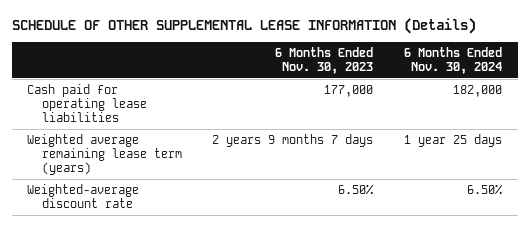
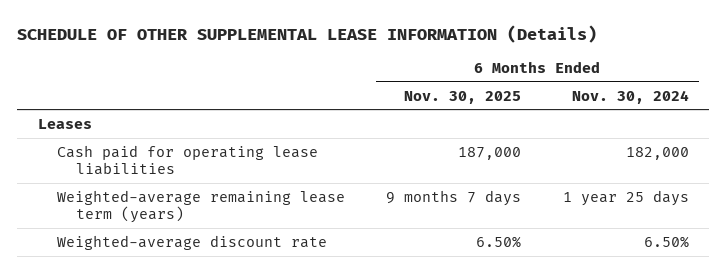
[275,47,374,74] 6 Months Ended Nov. 30, 2023 -> none
none -> [404,90,522,104] Nov. 30, 2025
none -> [37,118,92,129] Leases
[26,134,182,175] Weighted average remaining lease term (years) -> [57,189,346,223] Weighted-average remaining lease term (years)

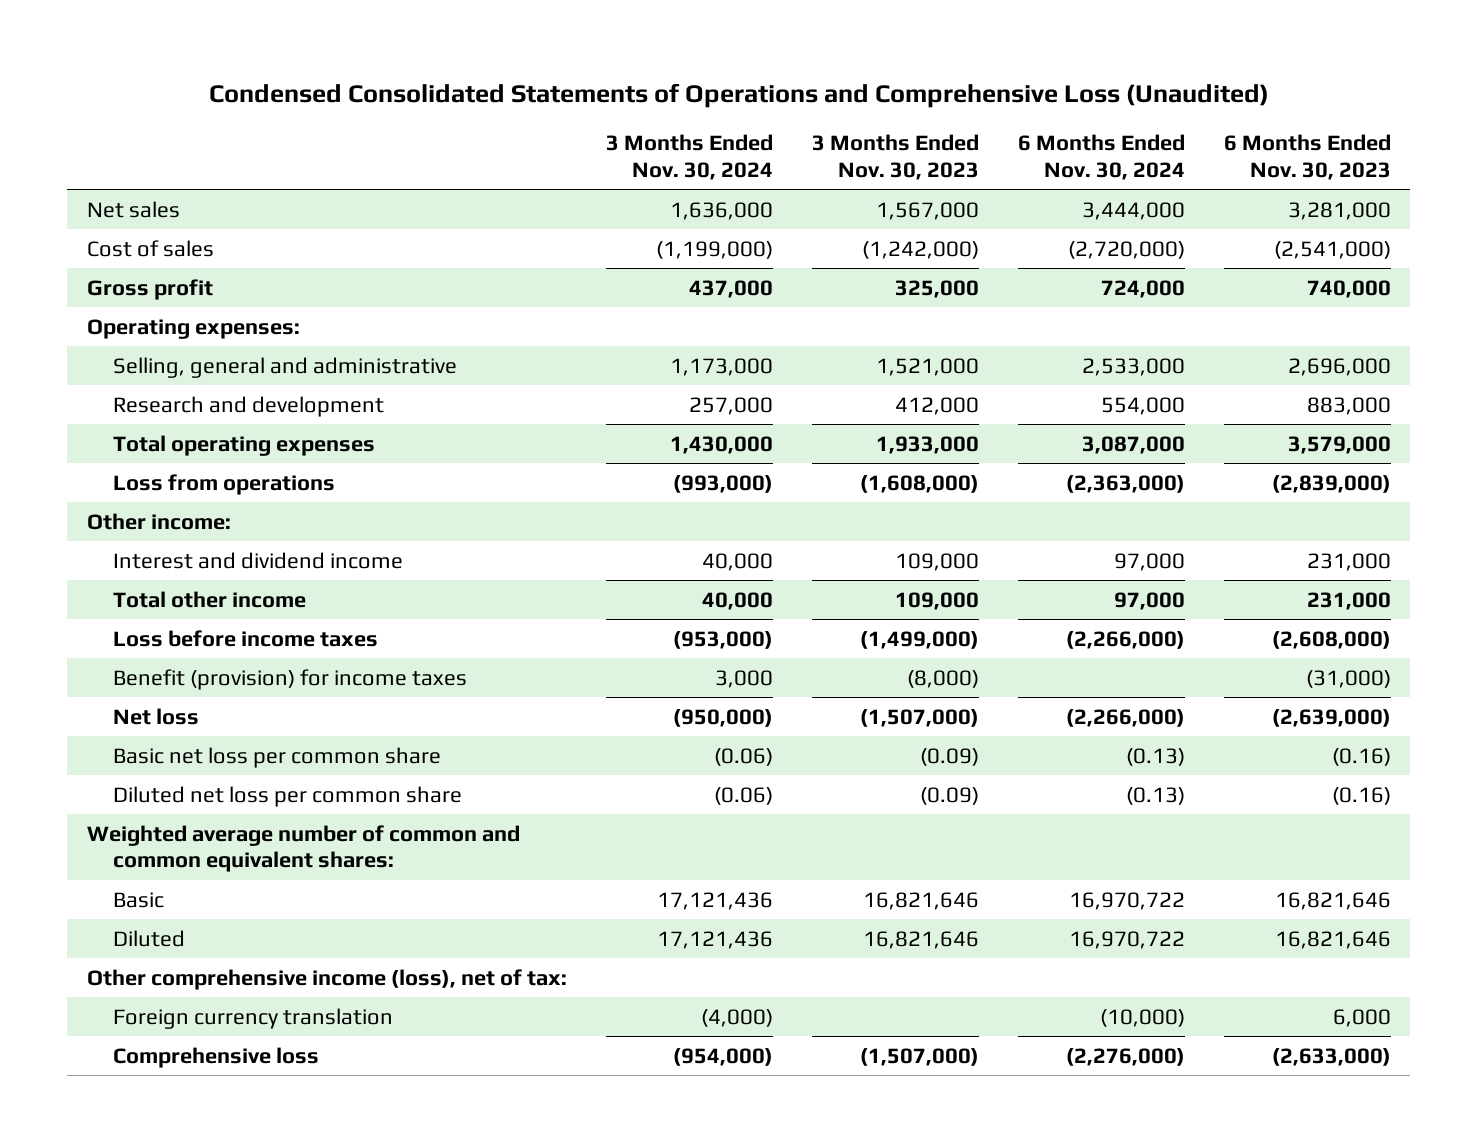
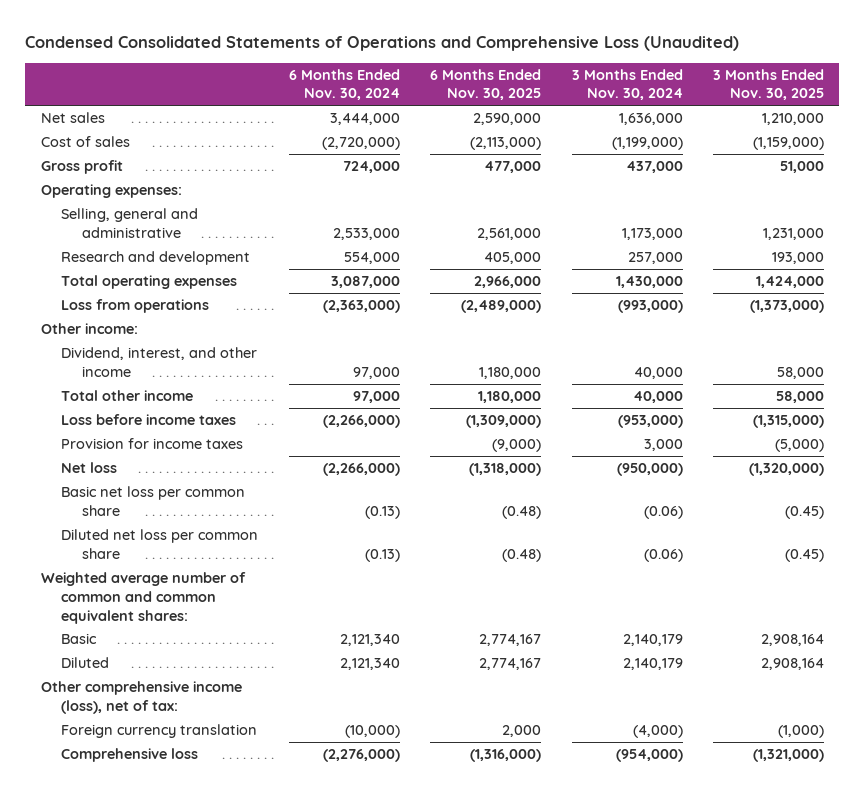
[811,134,979,180] 3 Months Ended Nov. 30, 2023 -> none
[1223,134,1391,180] 6 Months Ended Nov. 30, 2023 -> none
none -> [430,68,542,101] 6 Months Ended Nov. 30, 2025
none -> [713,68,825,101] 3 Months Ended Nov. 30, 2025
[113,551,404,569] Interest and dividend income -> [61,347,258,377] Dividend, interest, and other income
[113,668,468,690] Benefit (provision) for income taxes -> [61,438,244,450] Provision for income taxes
[656,891,773,910] 17,121,436 -> [622,634,683,647] 2,140,179
[1068,891,1185,910] 16,970,722 -> [339,634,400,647] 2,121,340
[656,930,773,949] 17,121,436 -> [622,658,683,671] 2,140,179
[1068,930,1185,949] 16,970,722 -> [339,658,400,671] 2,121,340

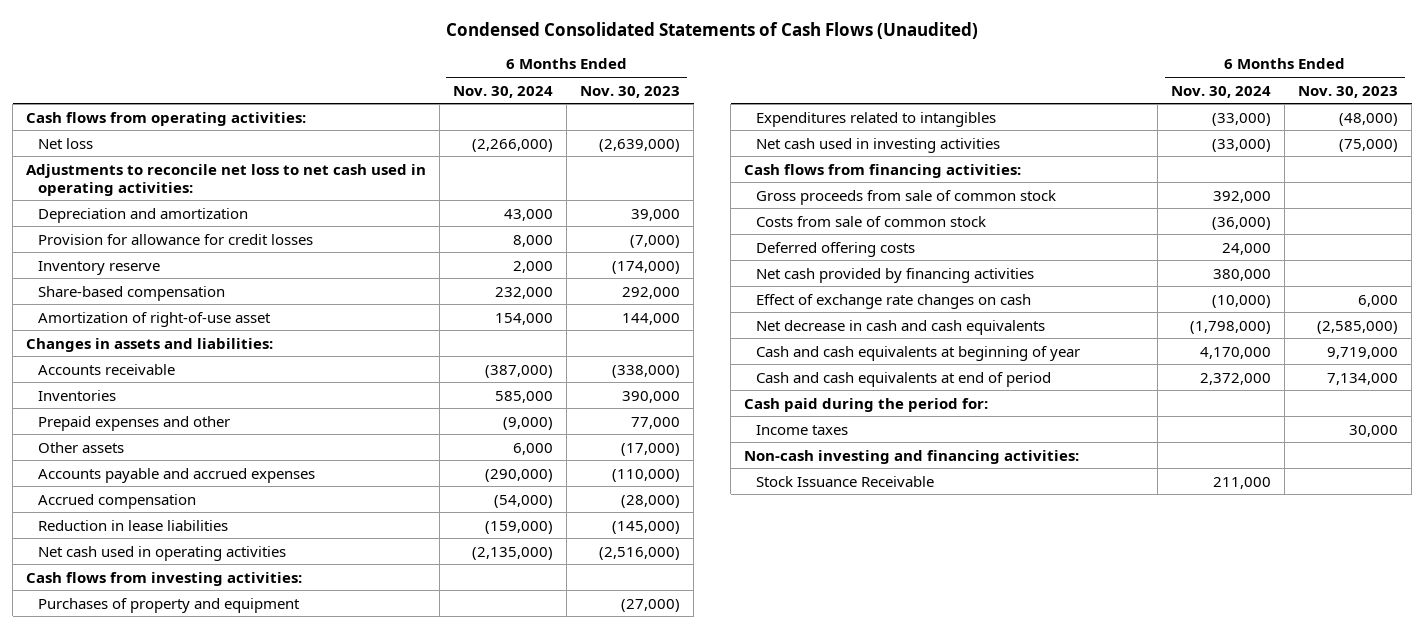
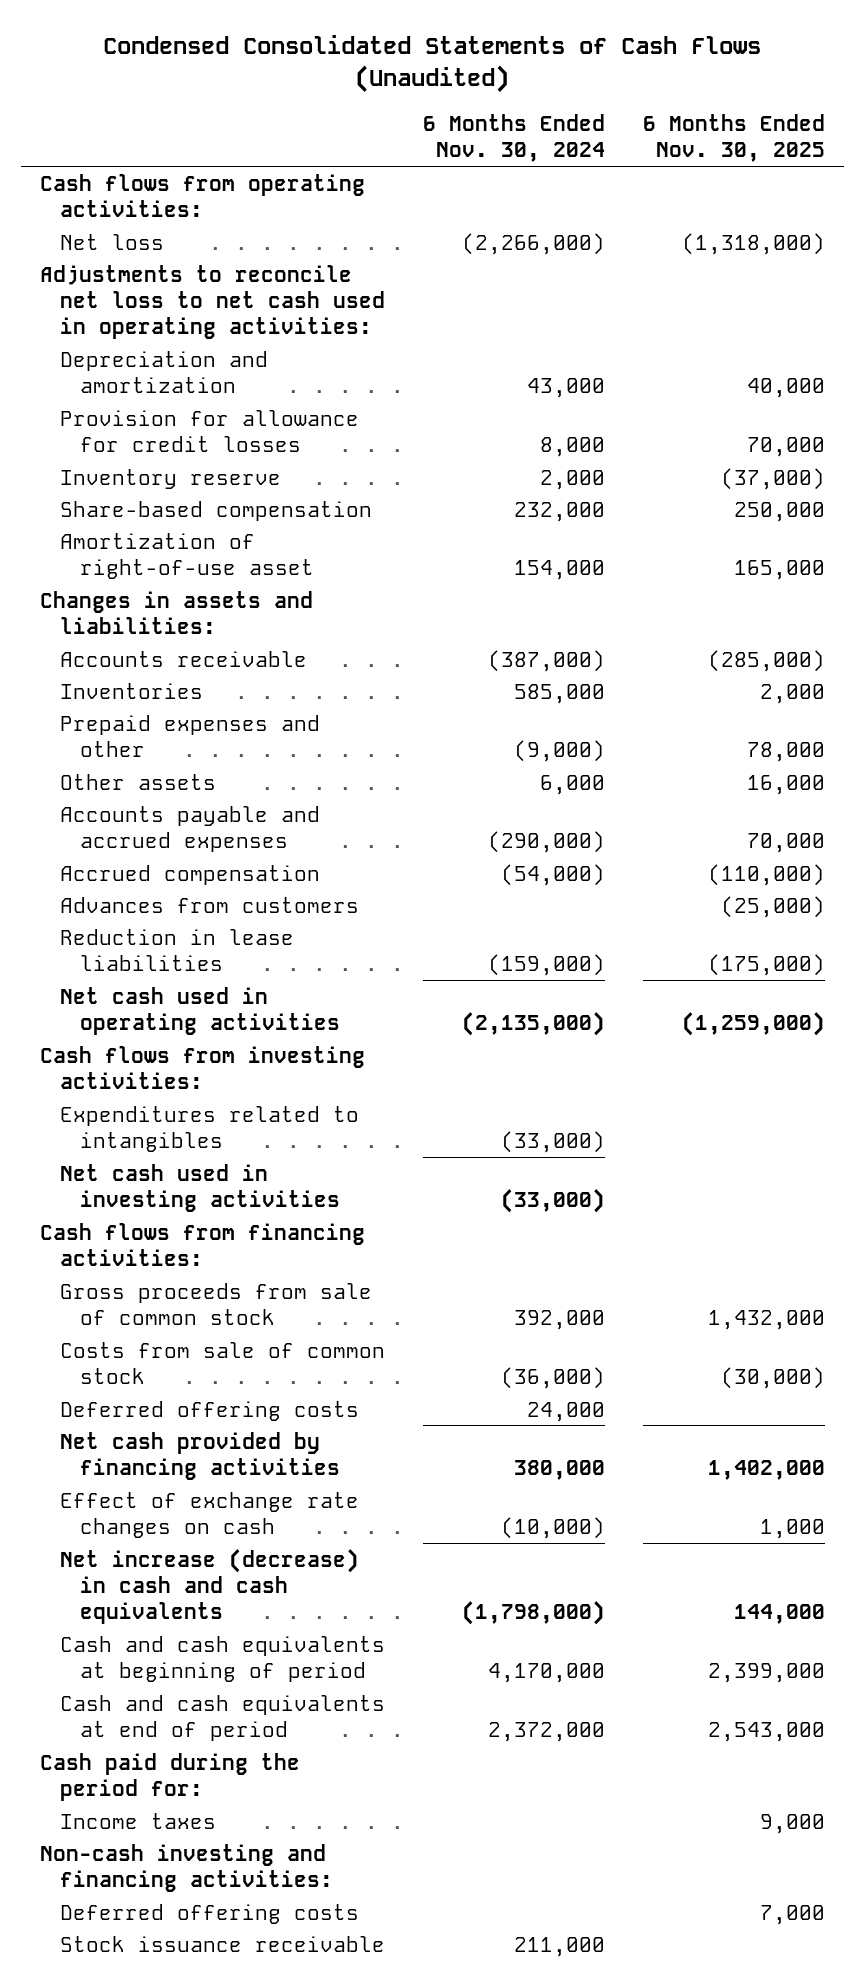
[580,85,681,98] Nov. 30, 2023 -> none
none -> [642,113,825,163] 6 Months Ended Nov. 30, 2025
none -> [59,896,359,913] Advances from customers
[38,597,301,613] Purchases of property and equipment -> none
[756,319,1046,335] Net decrease in cash and cash equivalents -> [59,1548,359,1625] Net increase (decrease) in cash and cash equivalents
[756,345,1081,361] Cash and cash equivalents at beginning of year -> [59,1635,385,1682] Cash and cash equivalents at beginning of period
none -> [59,1903,359,1924] Deferred offering costs
[756,475,935,487] Stock Issuance Receivable -> [59,1935,385,1952] Stock issuance receivable

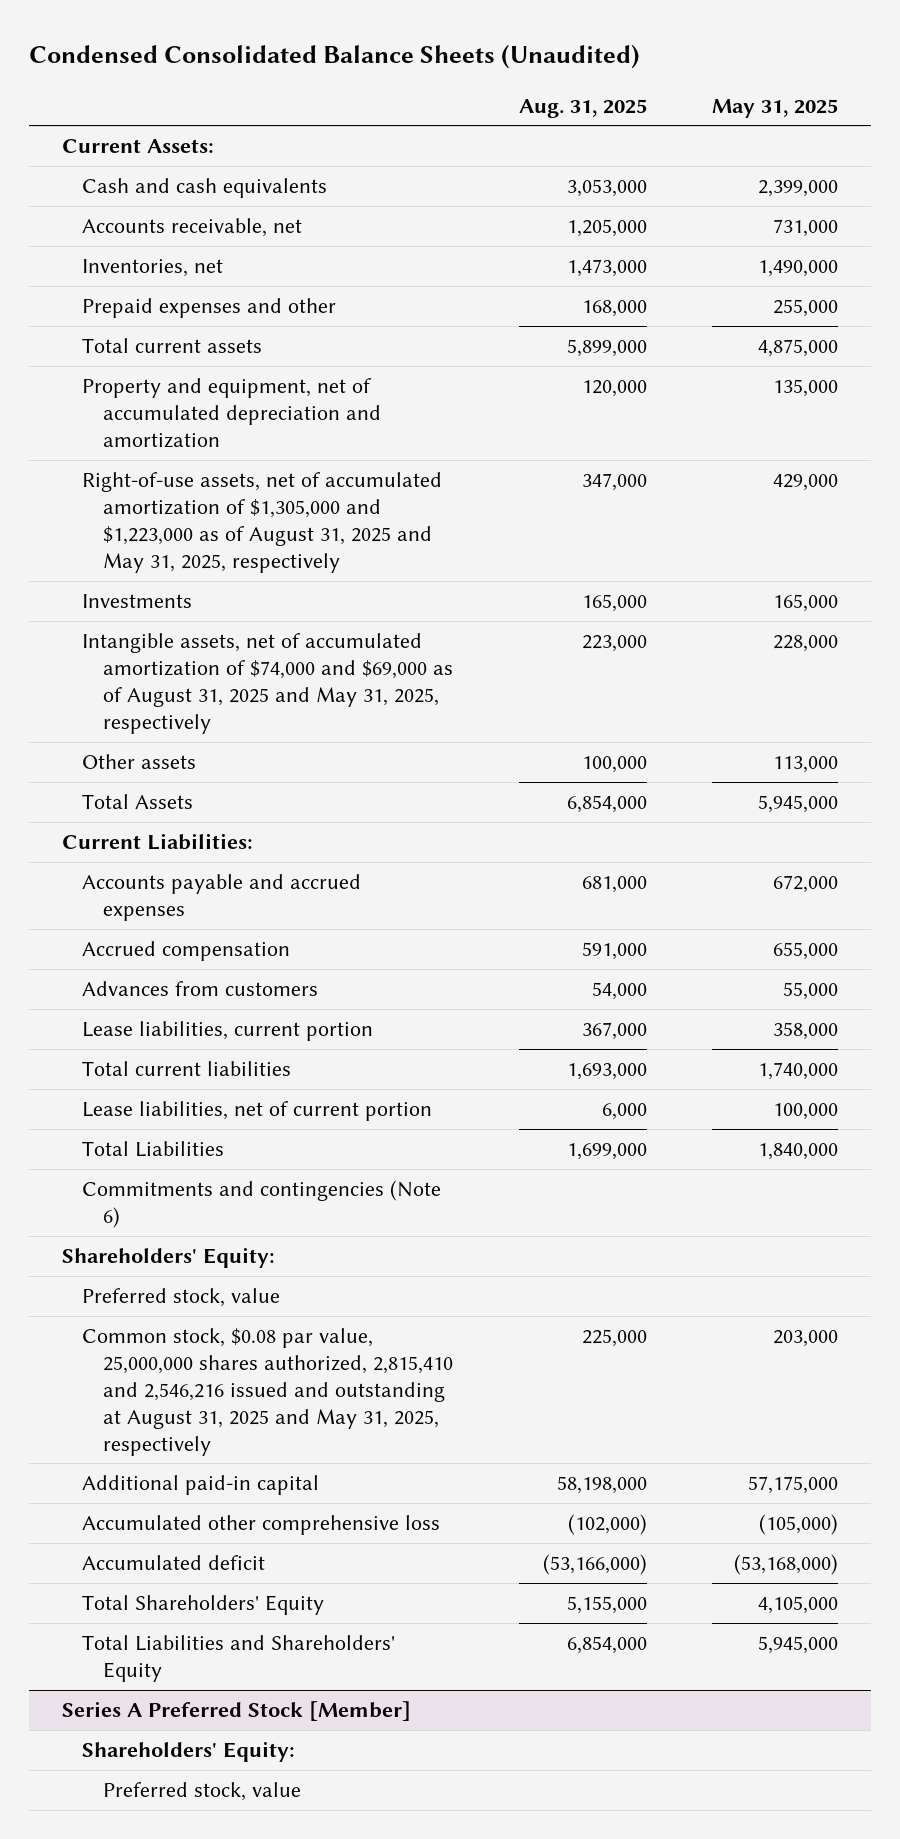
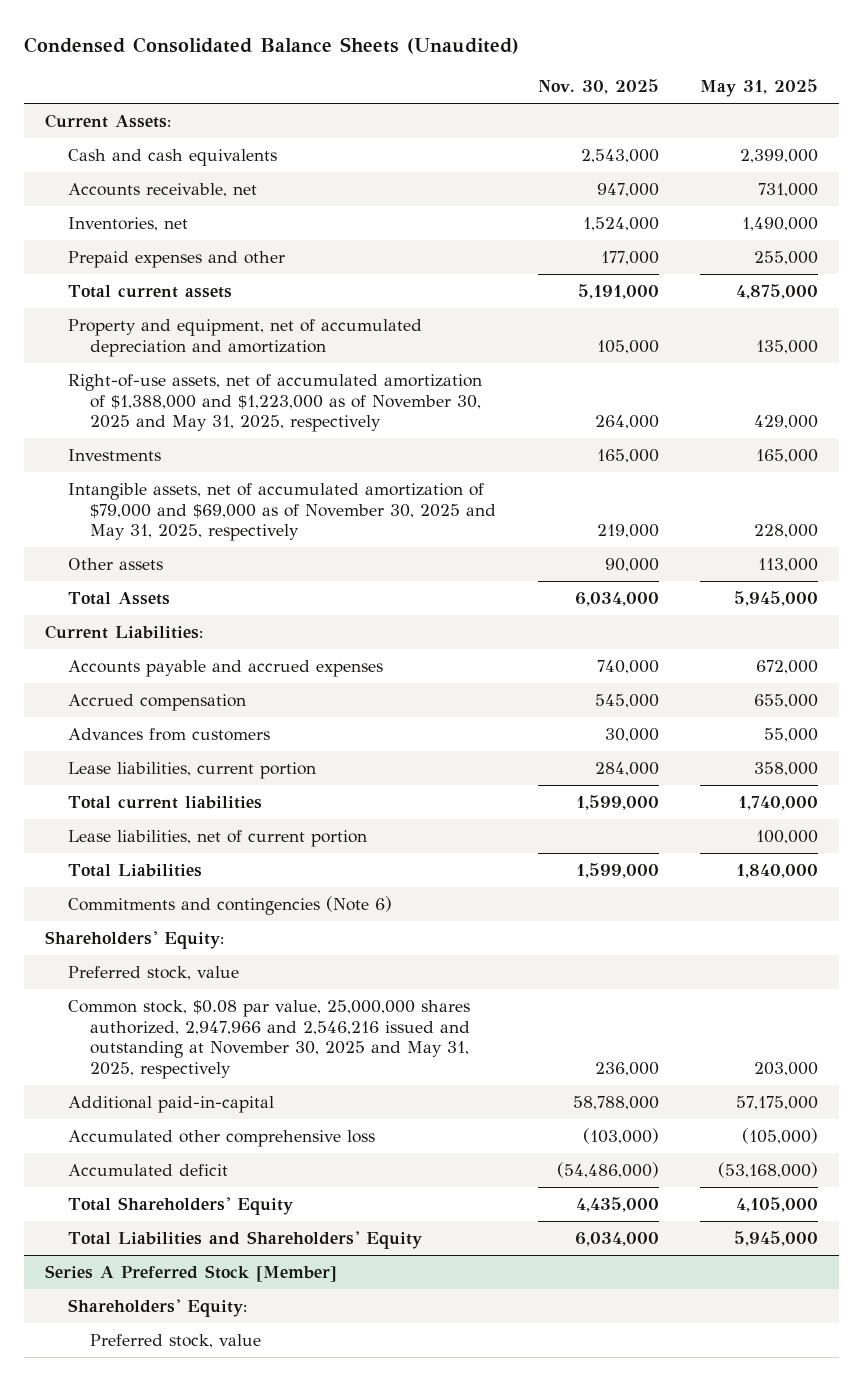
[518,98,647,118] Aug. 31, 2025 -> none
none -> [537,79,659,95] Nov. 30, 2025
[82,472,443,573] Right-of-use assets, net of accumulated amortization of $1,305,000 and $1,223,000 as of August 31, 2025 and May 31, 2025, respectively -> [67,374,482,433] Right-of-use assets, net of accumulated amortization of $1,388,000 and $1,223,000 as of November 30, 2025 and May 31, 2025, respectively
[82,633,453,734] Intangible assets, net of accumulated amortization of $74,000 and $69,000 as of August 31, 2025 and May 31, 2025, respectively -> [67,483,497,542] Intangible assets, net of accumulated amortization of $79,000 and $69,000 as of November 30, 2025 and May 31, 2025, respectively
[82,1328,453,1456] Common stock, $0.08 par value, 25,000,000 shares authorized, 2,815,410 and 2,546,216 issued and outstanding at August 31, 2025 and May 31, 2025, respectively -> [67,1000,471,1079] Common stock, $0.08 par value, 25,000,000 shares authorized, 2,947,966 and 2,546,216 issued and outstanding at November 30, 2025 and May 31, 2025, respectively
[82,1475,320,1496] Additional paid-in capital -> [67,1096,274,1114] Additional paid-in-capital

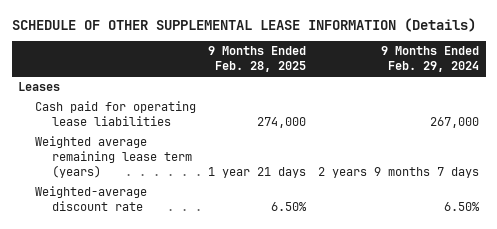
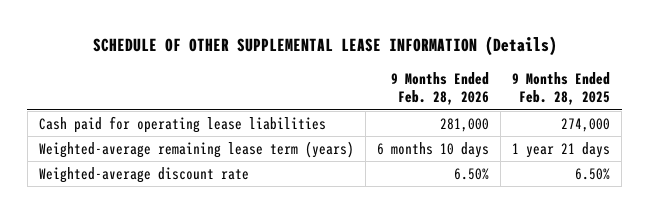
[381,46,480,73] 9 Months Ended Feb. 29, 2024 -> none
none -> [391,71,490,106] 9 Months Ended Feb. 28, 2026
[17,82,60,92] Leases -> none
[34,136,193,178] Weighted average remaining lease term (years) -> [38,140,354,158] Weighted-average remaining lease term (years)

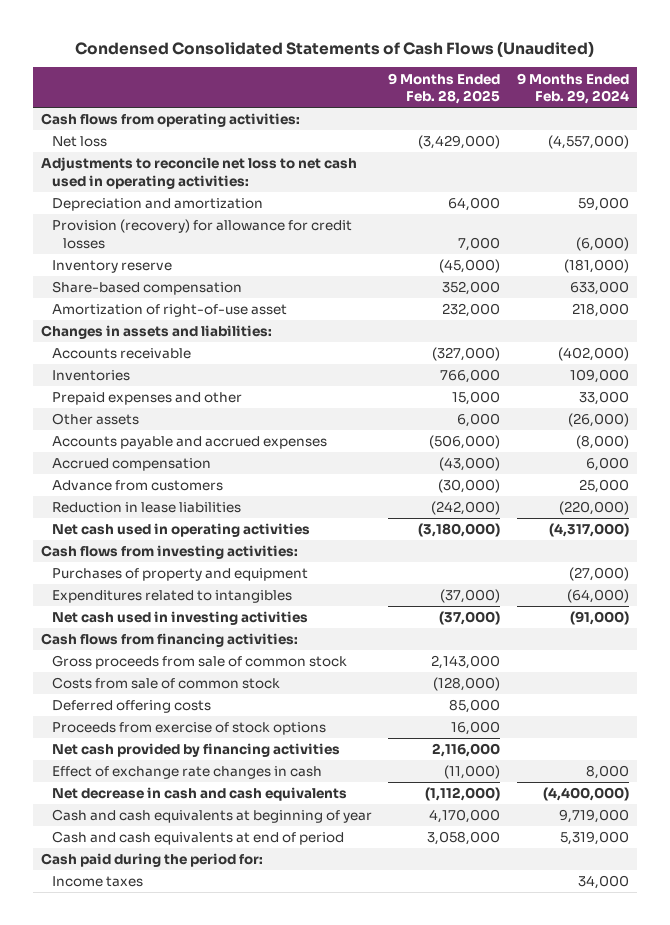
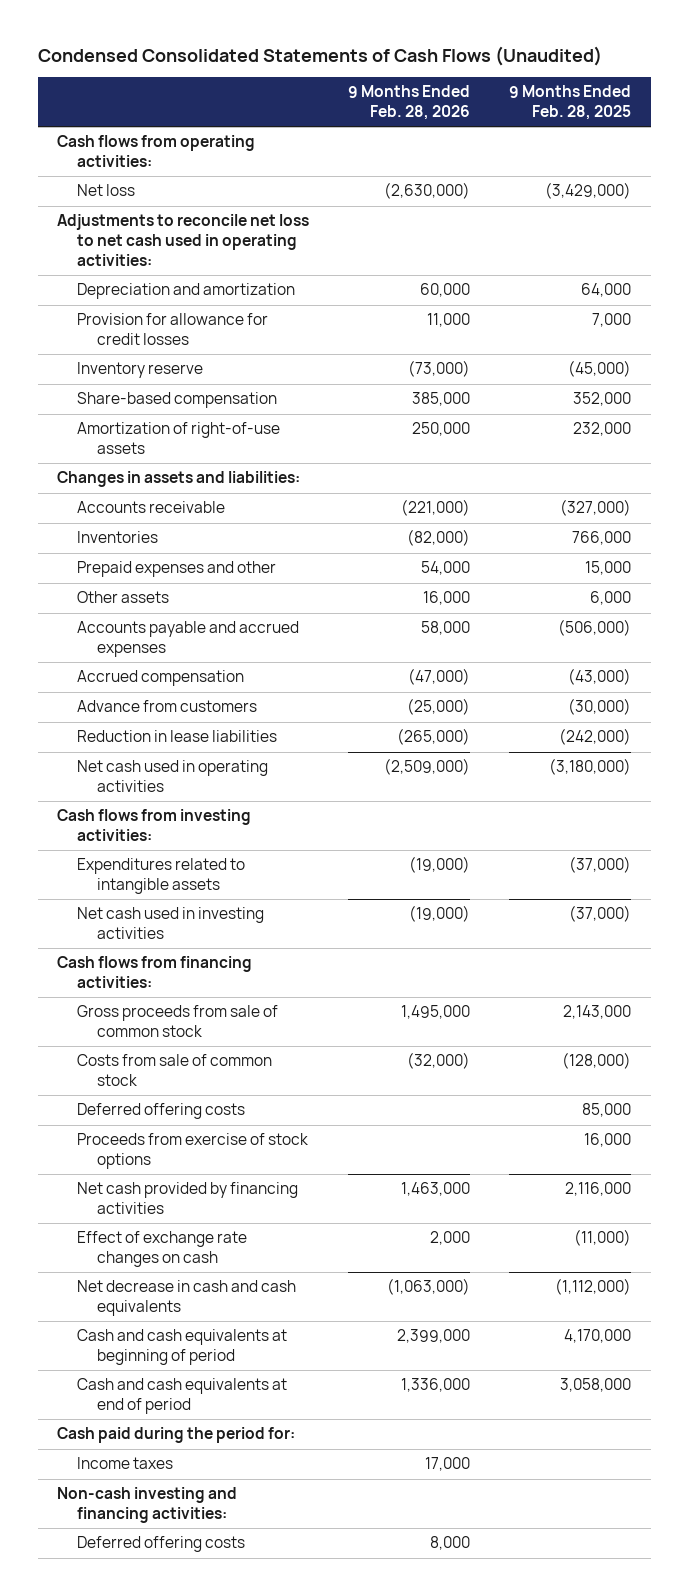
[516,72,629,104] 9 Months Ended Feb. 29, 2024 -> none
none -> [348,85,471,120] 9 Months Ended Feb. 28, 2026
[51,219,352,249] Provision (recovery) for allowance for credit losses -> [77,313,269,345] Provision for allowance for credit losses
[51,304,287,318] Amortization of right-of-use asset -> [77,422,281,454] Amortization of right-of-use assets
[51,568,308,582] Purchases of property and equipment -> none
[51,590,292,604] Expenditures related to intangibles -> [77,858,246,894] Expenditures related to intangible assets
[51,766,322,780] Effect of exchange rate changes in cash -> [77,1231,248,1267] Effect of exchange rate changes on cash
[51,809,372,824] Cash and cash equivalents at beginning of year -> [77,1329,288,1365] Cash and cash equivalents at beginning of period
none -> [57,1487,238,1523] Non-cash investing and financing activities:
none -> [77,1536,246,1553] Deferred offering costs

